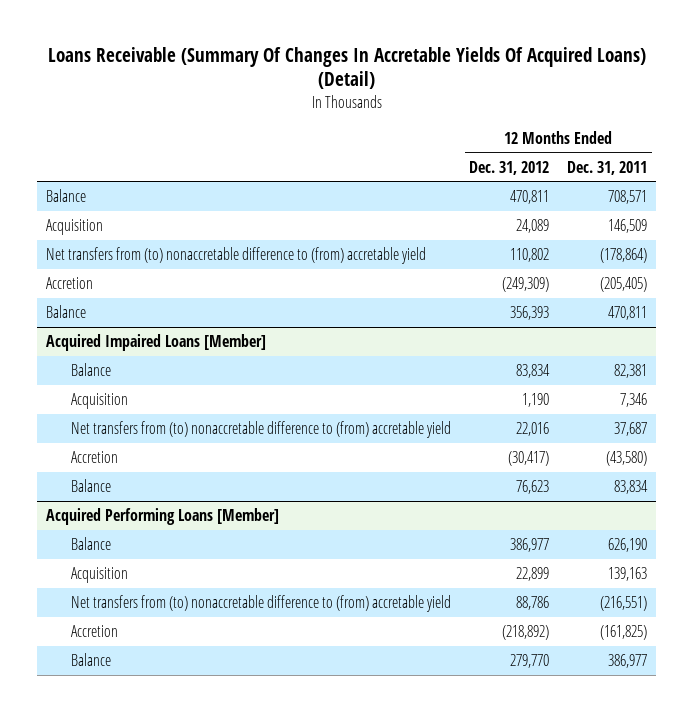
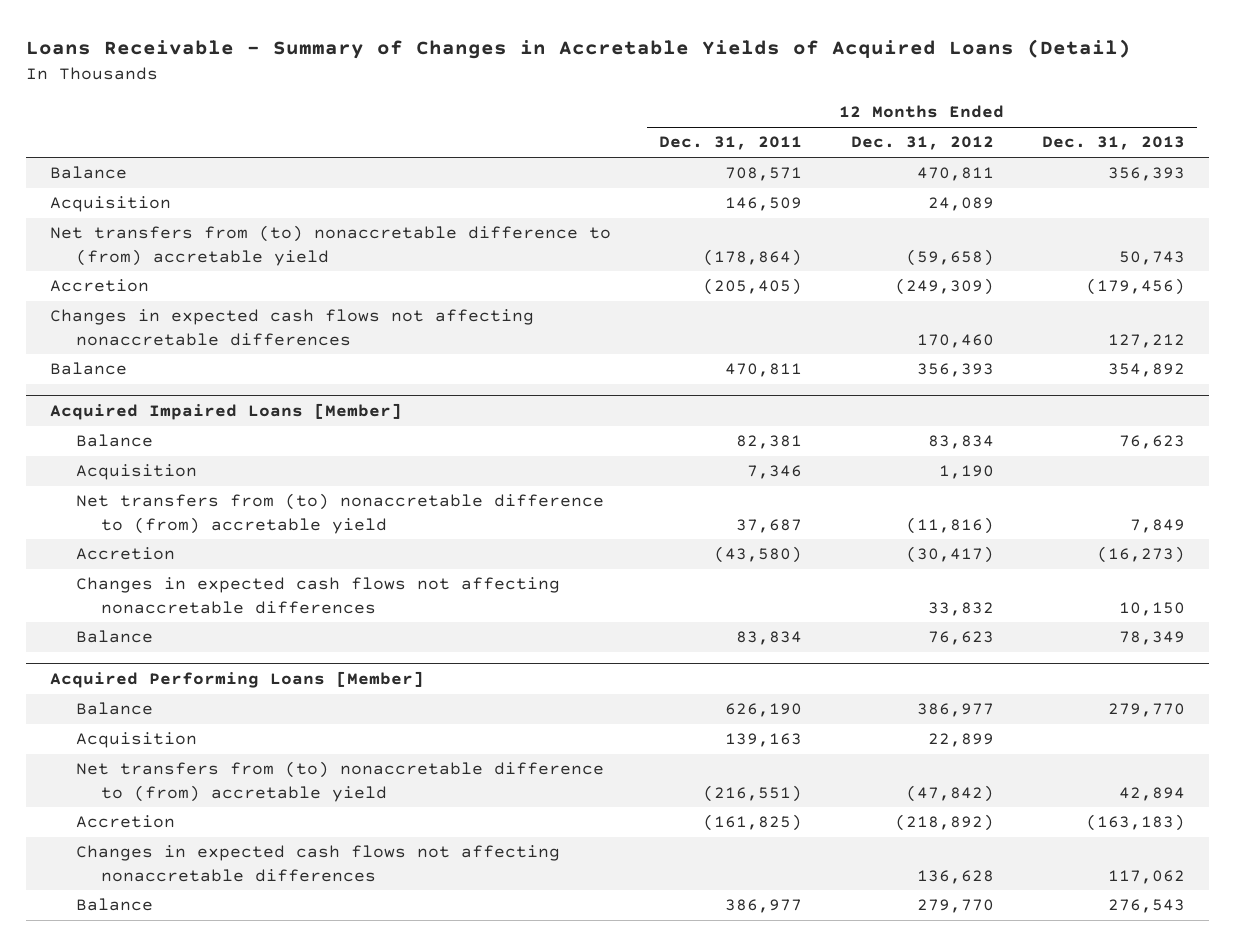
[47,46,646,90] Loans Receivable (Summary Of Changes In Accretable Yields Of Acquired Loans) (Detail) -> [26,39,1132,60] Loans Receivable - Summary of Changes in Accretable Yields of Acquired Loans (Detail)
none -> [1041,136,1185,151] Dec. 31, 2013
[510,247,550,262] 110,802 -> [905,248,994,266] (59,658)
none -> [50,309,535,346] Changes in expected cash flows not affecting nonaccretable differences
[516,421,550,436] 22,016 -> [905,516,994,534] (11,816)
none -> [75,577,560,614] Changes in expected cash flows not affecting nonaccretable differences
[516,595,550,610] 88,786 -> [905,784,994,802] (47,842)
none -> [75,845,560,882] Changes in expected cash flows not affecting nonaccretable differences

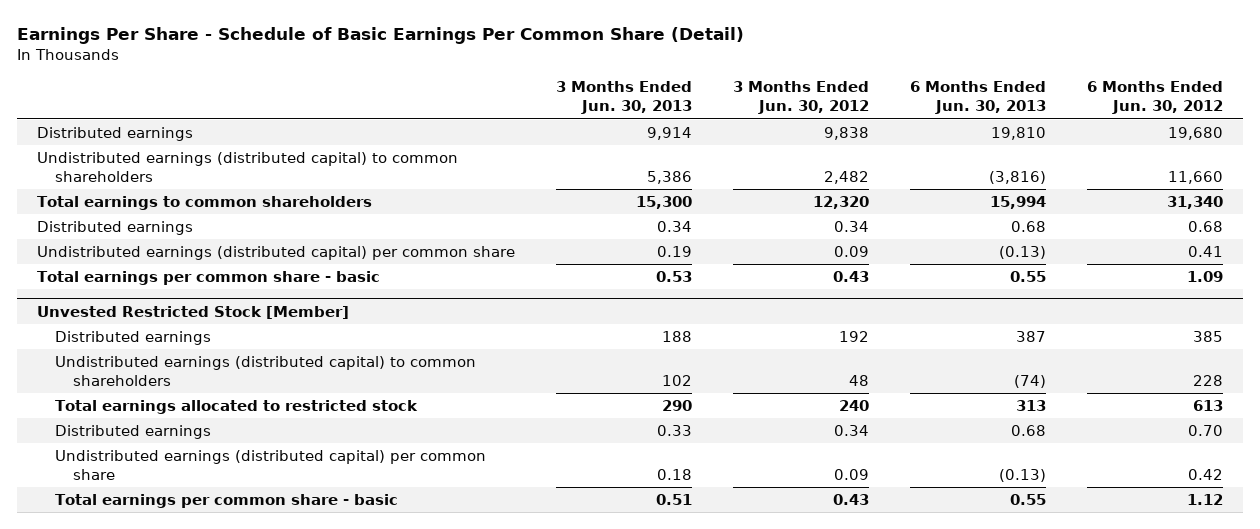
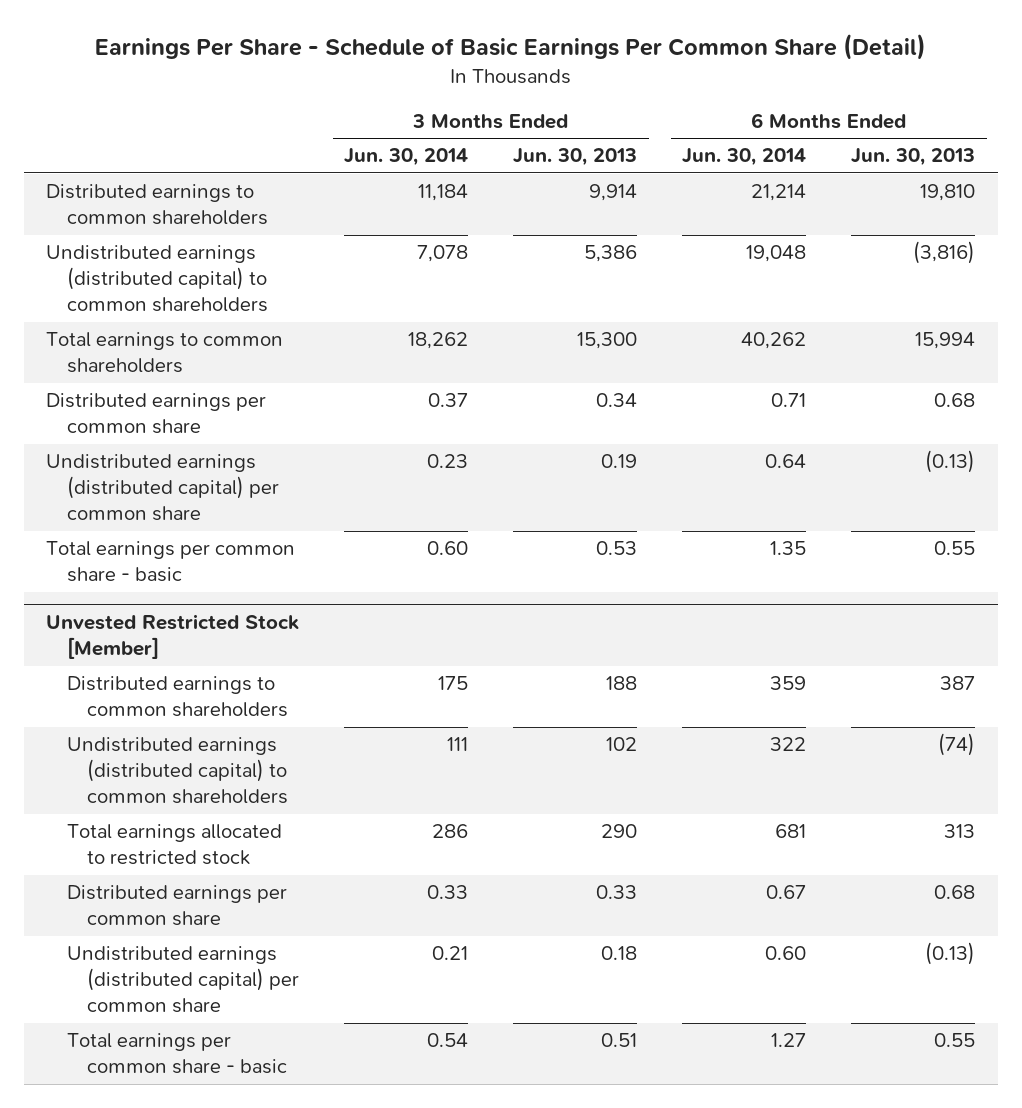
[732,81,869,115] 3 Months Ended Jun. 30, 2012 -> none
[1086,81,1223,115] 6 Months Ended Jun. 30, 2012 -> none
none -> [344,148,469,167] Jun. 30, 2014
none -> [682,148,807,167] Jun. 30, 2014
[37,127,194,142] Distributed earnings -> [46,184,268,226] Distributed earnings to common shareholders
[37,221,194,236] Distributed earnings -> [46,393,267,435] Distributed earnings per common share
[54,331,211,346] Distributed earnings -> [66,676,288,718] Distributed earnings to common shareholders
[54,425,211,440] Distributed earnings -> [66,885,287,927] Distributed earnings per common share

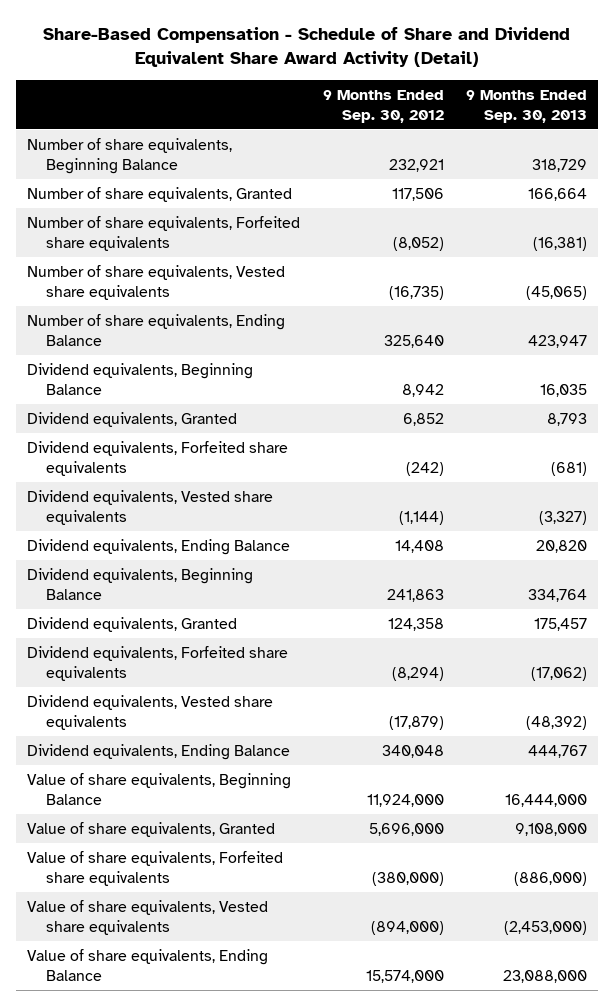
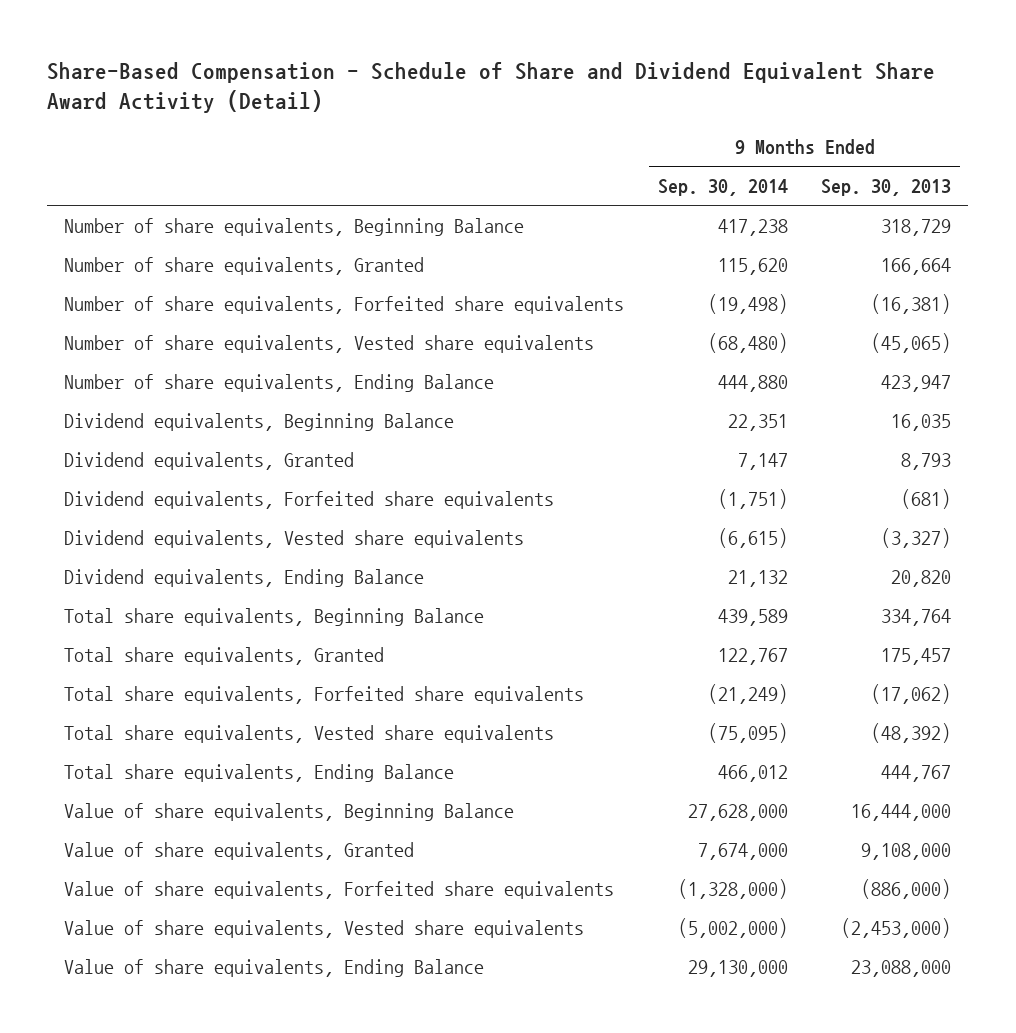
[322,89,444,123] 9 Months Ended Sep. 30, 2012 -> none
none -> [657,179,788,197] Sep. 30, 2014
[27,567,254,600] Dividend equivalents, Beginning Balance -> [64,607,485,626] Total share equivalents, Beginning Balance
[27,616,238,632] Dividend equivalents, Granted -> [64,646,385,665] Total share equivalents, Granted
[27,645,289,681] Dividend equivalents, Forfeited share equivalents -> [64,685,585,704] Total share equivalents, Forfeited share equivalents
[27,694,274,730] Dividend equivalents, Vested share equivalents -> [64,724,555,743] Total share equivalents, Vested share equivalents
[27,743,291,760] Dividend equivalents, Ending Balance -> [64,763,455,782] Total share equivalents, Ending Balance

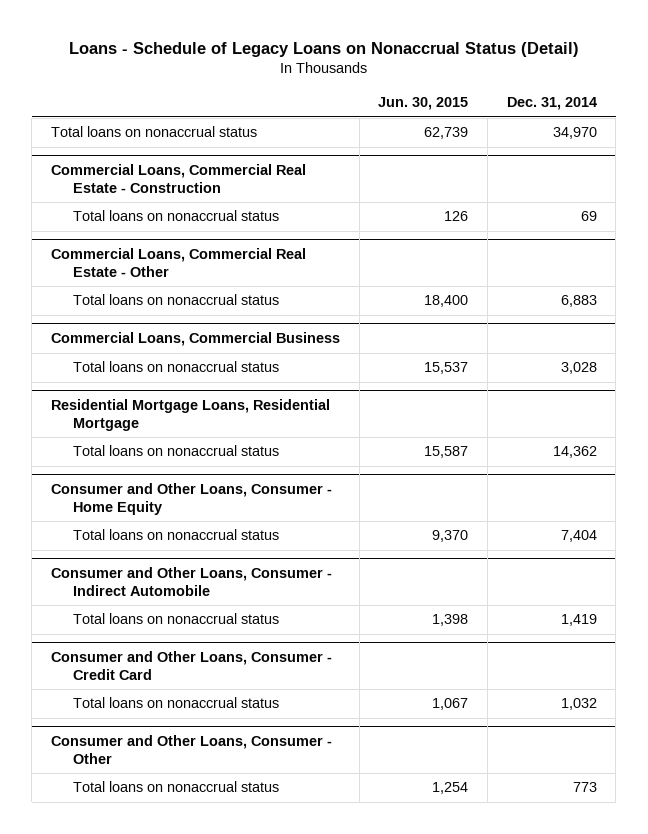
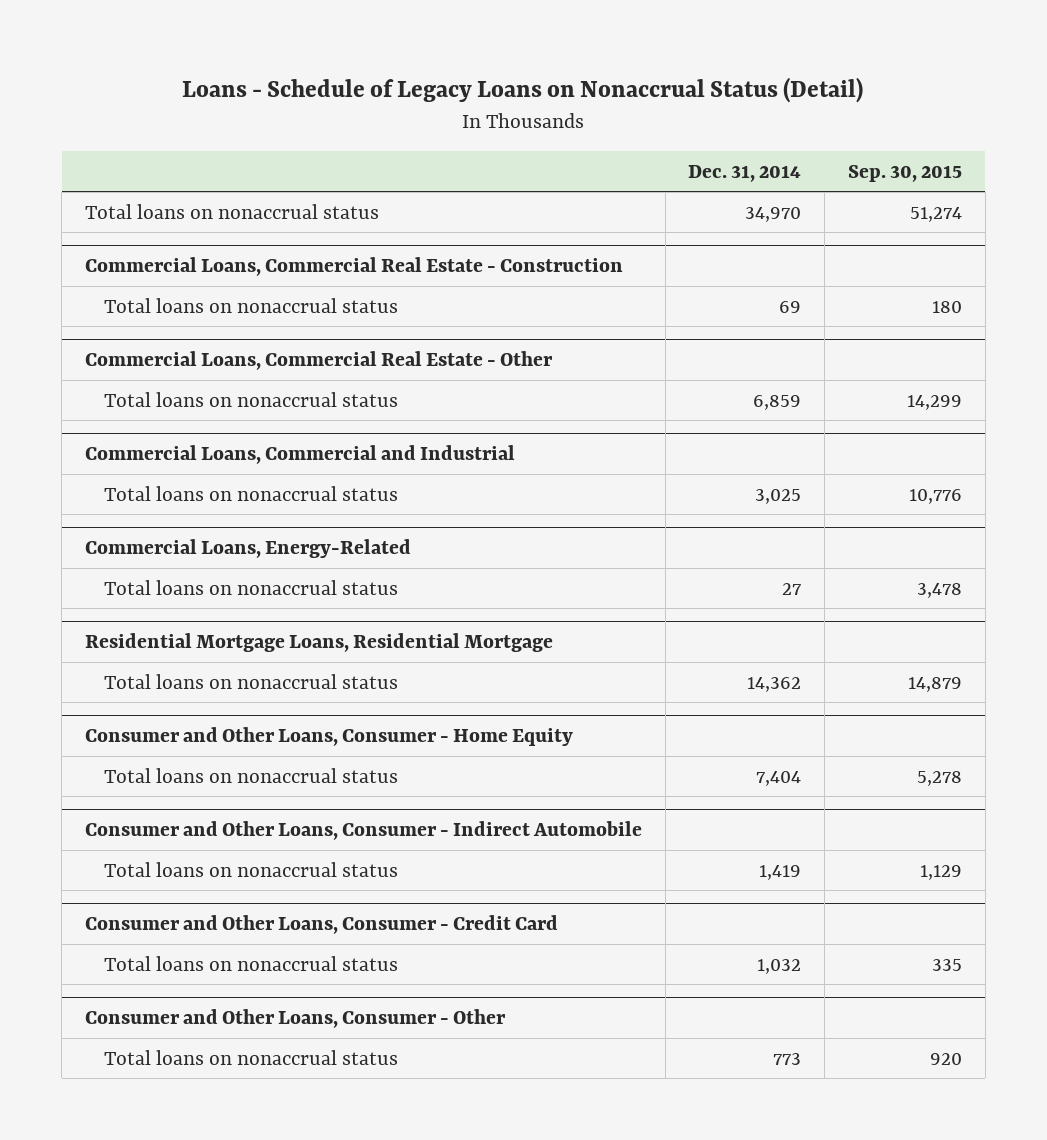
[378,97,469,111] Jun. 30, 2015 -> none
none -> [847,164,962,182] Sep. 30, 2015
[51,332,341,347] Commercial Loans, Commercial Business -> none
[560,295,597,308] 6,883 -> [753,394,802,410] 6,859
none -> [84,445,515,465] Commercial Loans, Commercial and Industrial
[560,362,597,375] 3,028 -> [755,488,802,504] 3,025
none -> [84,539,411,559] Commercial Loans, Energy-Related
none -> [104,579,399,595] Total loans on nonaccrual status

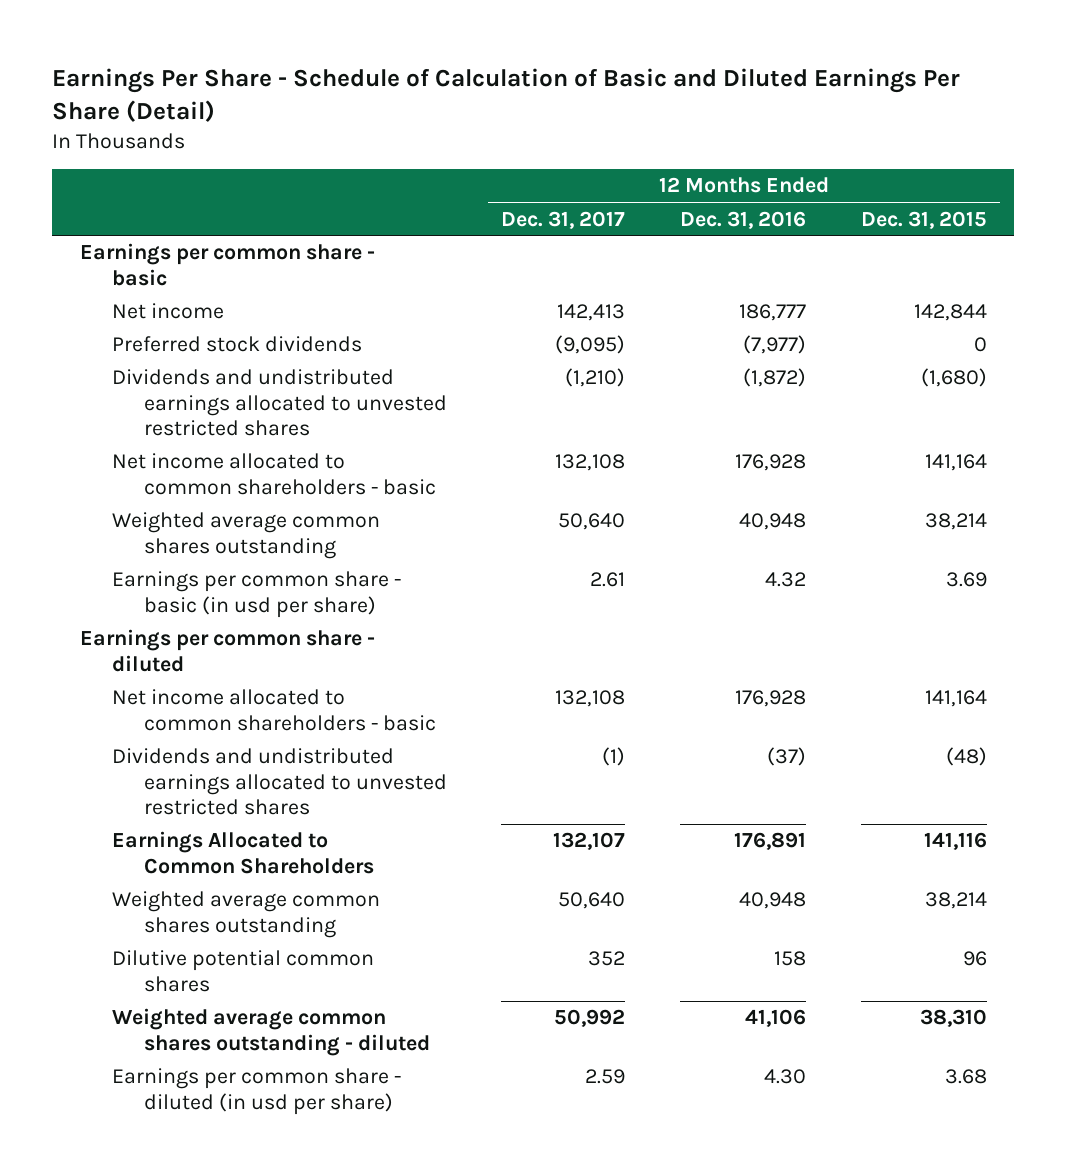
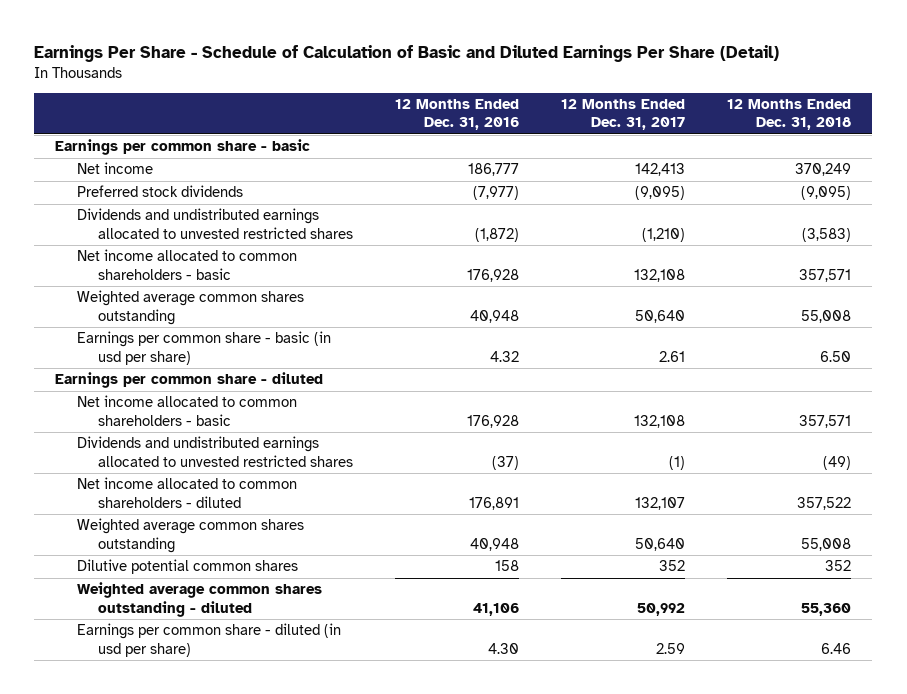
[860,210,987,229] Dec. 31, 2015 -> none
none -> [727,99,852,131] 12 Months Ended Dec. 31, 2018
[111,831,374,874] Earnings Allocated to Common Shareholders -> [76,477,297,508] Net income allocated to common shareholders - diluted

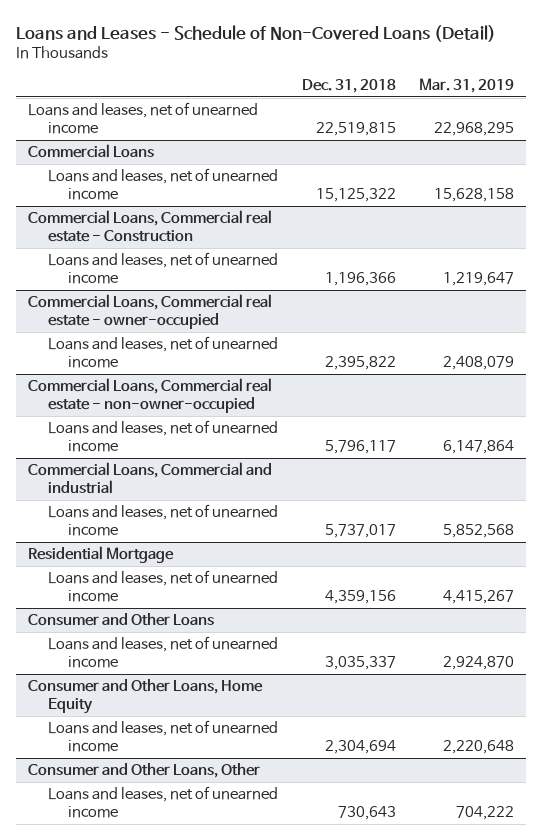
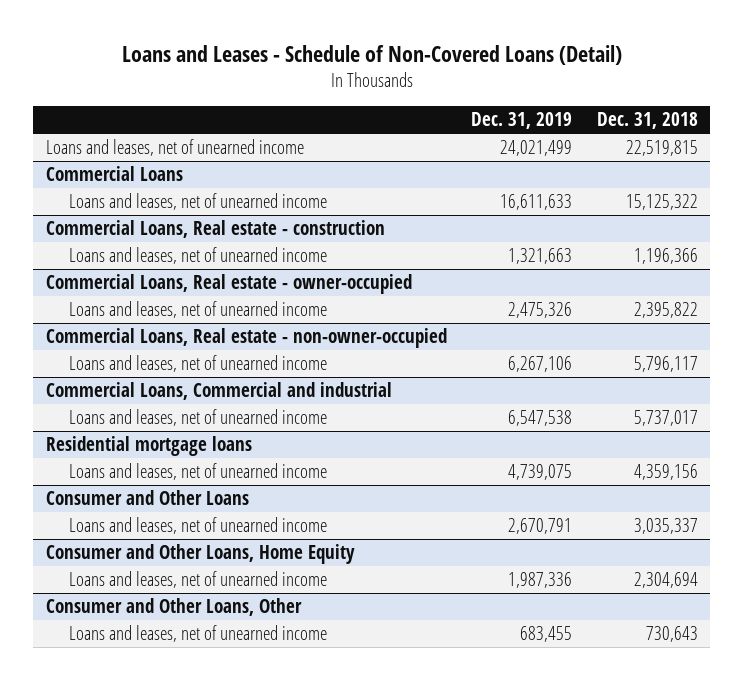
[419,77,515,93] Mar. 31, 2019 -> none
none -> [471,112,573,130] Dec. 31, 2019
[27,210,272,242] Commercial Loans, Commercial real estate - Construction -> [45,220,385,239] Commercial Loans, Real estate - construction
[27,294,272,329] Commercial Loans, Commercial real estate - owner-occupied -> [45,274,412,295] Commercial Loans, Real estate - owner-occupied
[27,378,272,413] Commercial Loans, Commercial real estate - non-owner-occupied -> [45,328,447,349] Commercial Loans, Real estate - non-owner-occupied
[27,546,174,564] Residential Mortgage -> [45,436,252,457] Residential mortgage loans

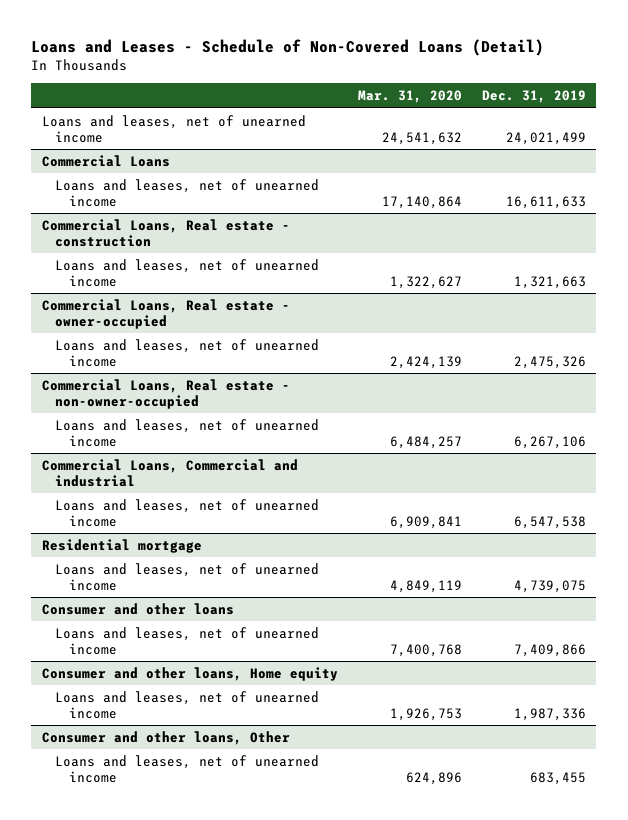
[597,112,699,130] Dec. 31, 2018 -> none
none -> [357,90,462,104] Mar. 31, 2020
[45,436,252,457] Residential mortgage loans -> [41,538,202,553] Residential mortgage
[45,490,249,506] Consumer and Other Loans -> [41,602,234,615] Consumer and other loans
[508,518,573,535] 2,670,791 -> [514,643,587,657] 7,409,866
[45,544,355,565] Consumer and Other Loans, Home Equity -> [41,666,338,681] Consumer and other loans, Home equity
[45,598,302,617] Consumer and Other Loans, Other -> [41,730,290,745] Consumer and other loans, Other

